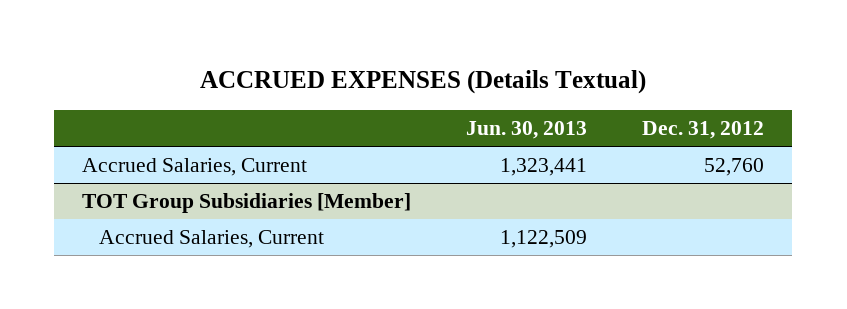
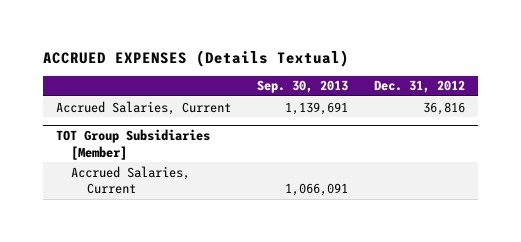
[466,120,588,139] Jun. 30, 2013 -> none
none -> [256,80,348,94] Sep. 30, 2013
[704,158,765,177] 52,760 -> [422,101,465,115] 36,816

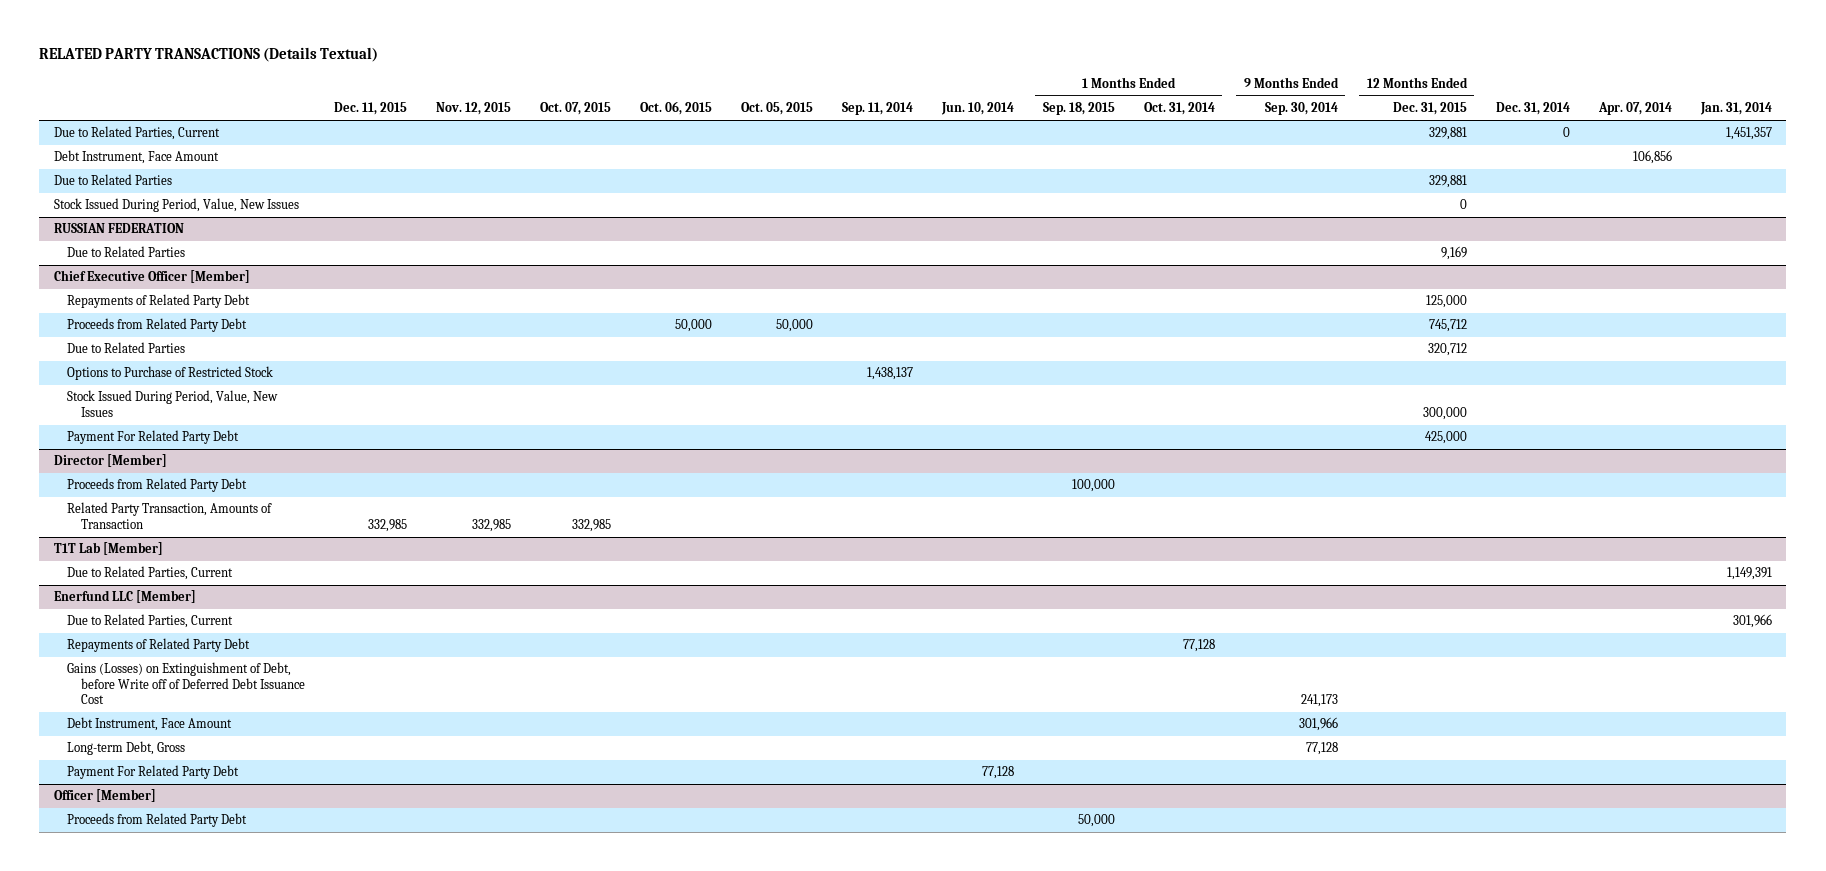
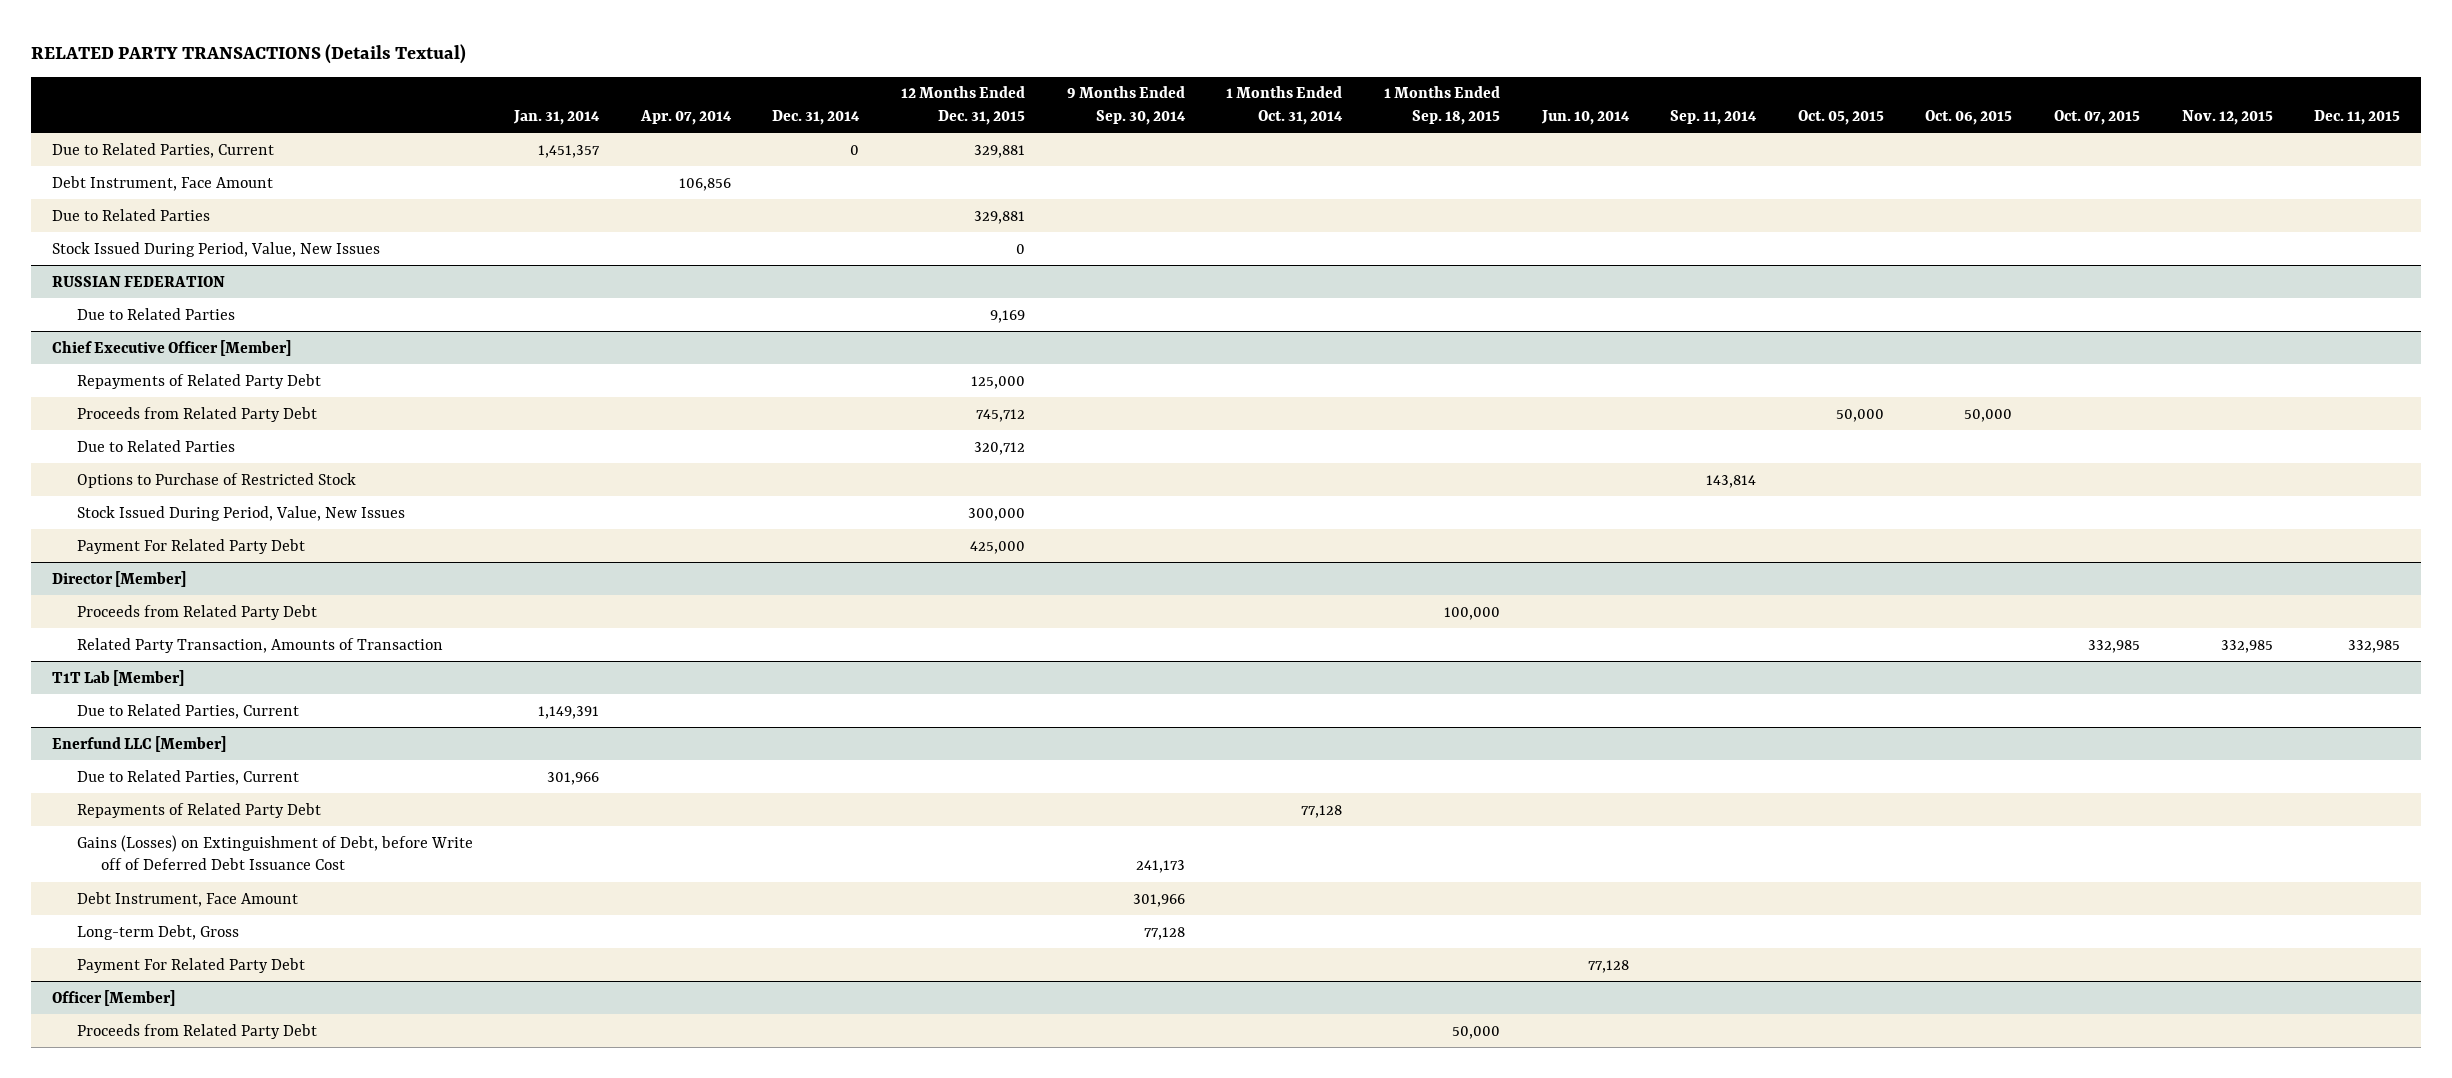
[866,367,913,381] 1,438,137 -> [1706,474,1757,488] 143,814

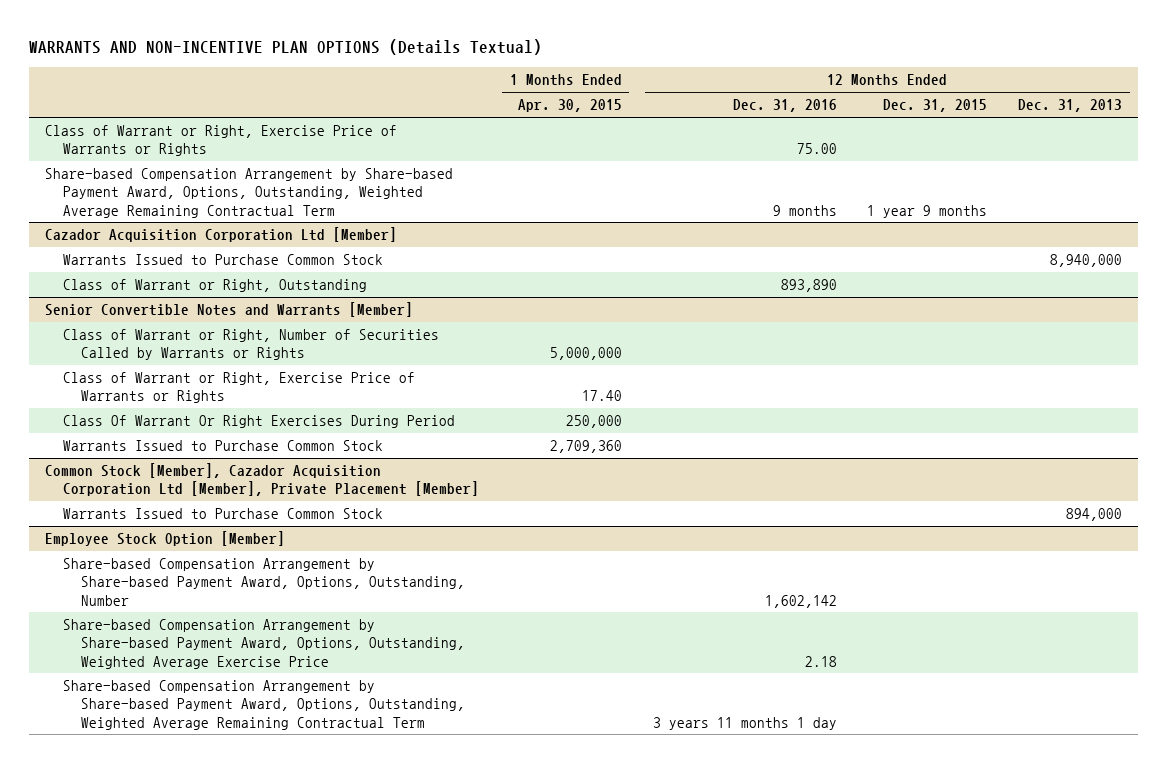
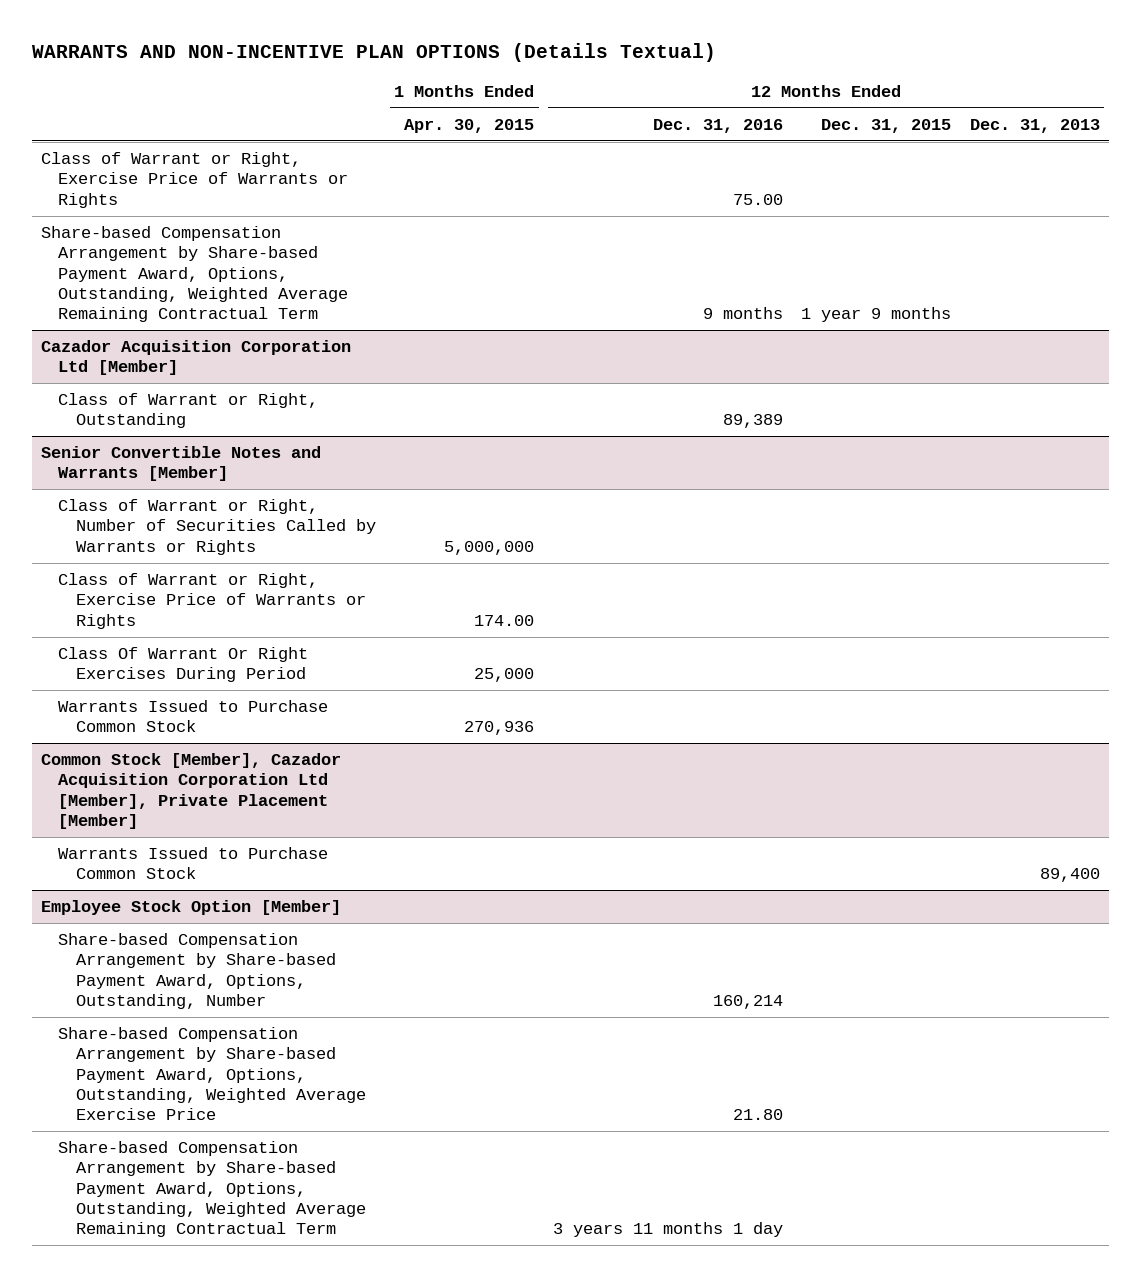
[63,254,384,266] Warrants Issued to Purchase Common Stock -> none
[780,279,837,293] 893,890 -> [722,414,783,429] 89,389
[581,390,622,402] 17.40 -> [474,614,535,626] 174.00
[565,415,622,429] 250,000 -> [474,668,535,683] 25,000
[549,440,622,454] 2,709,360 -> [464,721,535,736] 270,936
[1066,508,1123,522] 894,000 -> [1039,868,1100,883] 89,400
[764,594,837,608] 1,602,142 -> [712,995,783,1010] 160,214
[804,655,837,667] 2.18 -> [732,1109,783,1121] 21.80

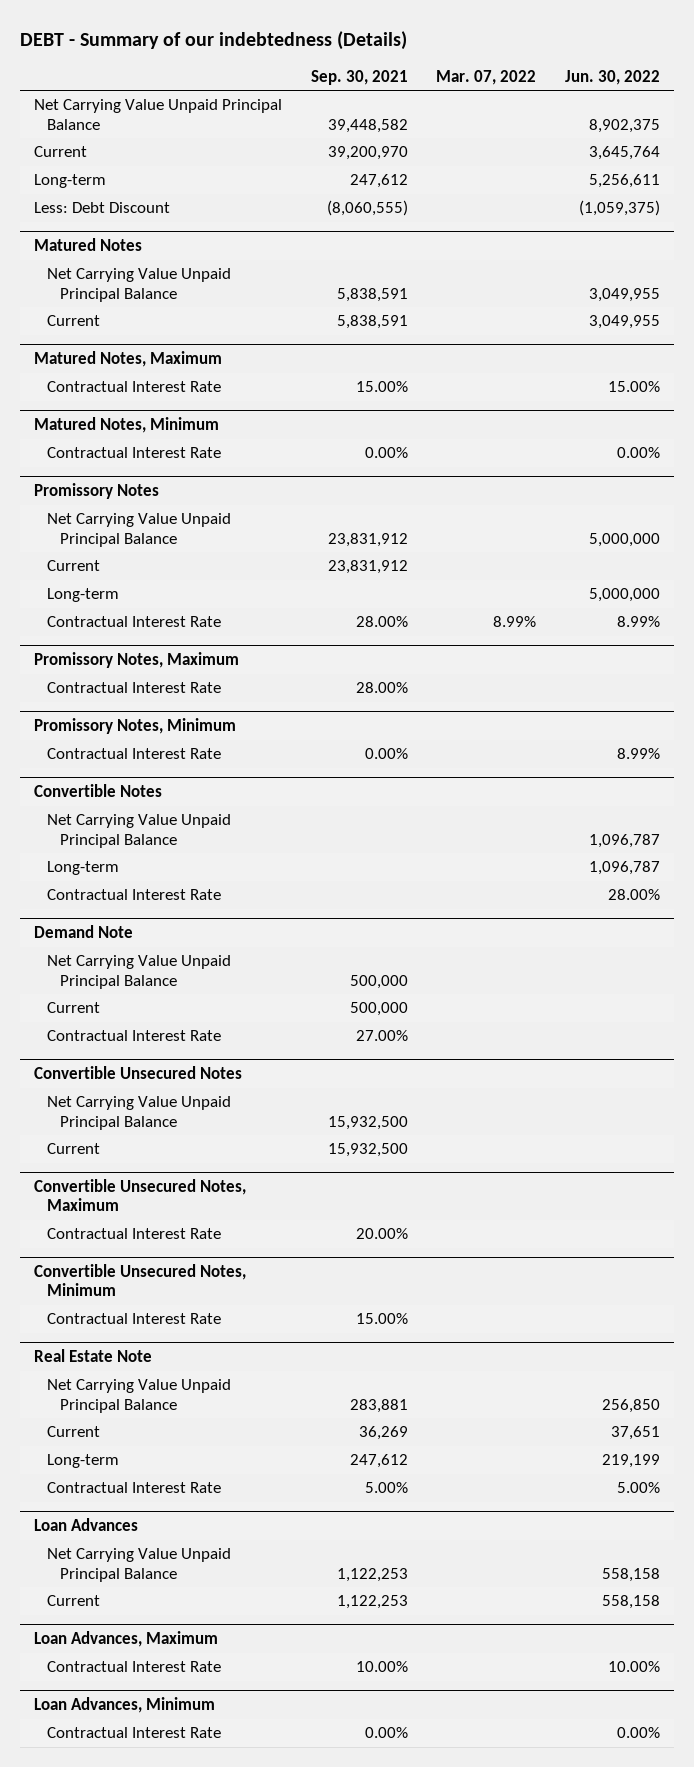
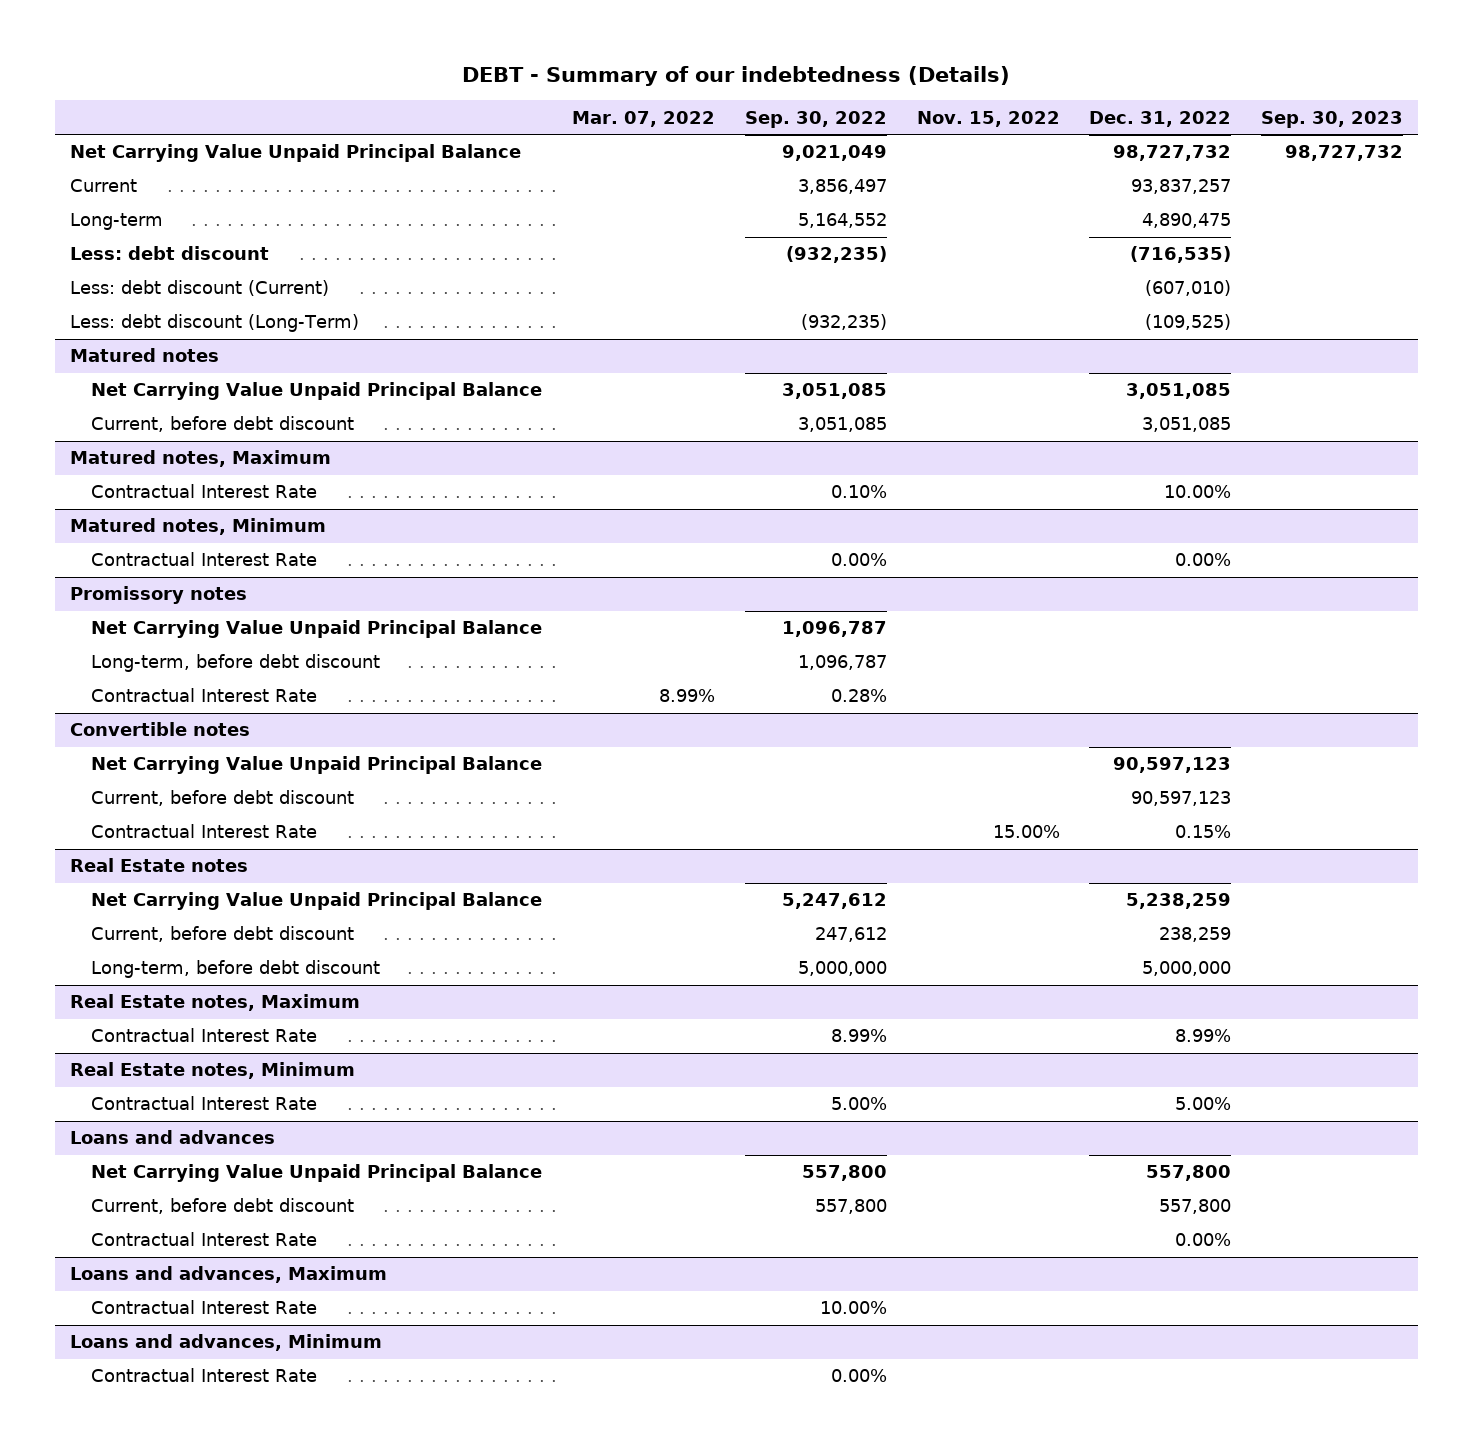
[310,69,408,85] Sep. 30, 2021 -> none
[565,69,661,85] Jun. 30, 2022 -> none
none -> [744,110,887,128] Sep. 30, 2022
none -> [916,110,1060,127] Nov. 15, 2022
none -> [1089,110,1232,127] Dec. 31, 2022
none -> [1261,110,1404,128] Sep. 30, 2023
[33,202,170,214] Less: Debt Discount -> [69,246,269,261] Less: debt discount
none -> [69,280,329,297] Less: debt discount (Current)
none -> [69,314,359,333] Less: debt discount (Long-Term)
[33,238,142,252] Matured Notes -> [69,348,219,363] Matured notes
[46,315,100,327] Current -> none
none -> [91,416,355,433] Current, before debt discount
[33,351,222,368] Matured Notes, Maximum -> [69,450,331,468] Matured notes, Maximum
[33,417,219,434] Matured Notes, Minimum -> [69,518,326,536] Matured notes, Minimum
[33,483,159,500] Promissory Notes -> [69,586,247,605] Promissory notes
[46,560,100,572] Current -> none
[46,588,119,603] Long-term -> none
none -> [91,654,381,673] Long-term, before debt discount
[33,652,239,669] Promissory Notes, Maximum -> none
[46,682,221,694] Contractual Interest Rate -> none
[33,718,236,735] Promissory Notes, Minimum -> none
[46,748,221,760] Contractual Interest Rate -> none
[33,784,162,798] Convertible Notes -> [69,722,250,737] Convertible notes
[46,861,119,876] Long-term -> none
none -> [91,790,355,807] Current, before debt discount
[33,925,133,939] Demand Note -> none
[46,955,231,989] Net Carrying Value Unpaid Principal Balance -> none
[46,1002,100,1014] Current -> none
[46,1030,221,1042] Contractual Interest Rate -> none
[33,1066,242,1080] Convertible Unsecured Notes -> none
[46,1096,231,1130] Net Carrying Value Unpaid Principal Balance -> none
[46,1143,100,1155] Current -> none
[33,1179,246,1212] Convertible Unsecured Notes, Maximum -> none
[46,1228,221,1240] Contractual Interest Rate -> none
[33,1264,246,1297] Convertible Unsecured Notes, Minimum -> none
[46,1313,221,1325] Contractual Interest Rate -> none
[33,1349,152,1363] Real Estate Note -> [69,858,248,873] Real Estate notes
[46,1426,100,1438] Current -> none
[46,1454,119,1469] Long-term -> none
[46,1482,221,1494] Contractual Interest Rate -> none
none -> [91,926,355,943] Current, before debt discount
none -> [91,960,381,979] Long-term, before debt discount
none -> [69,994,360,1012] Real Estate notes, Maximum
none -> [91,1028,318,1043] Contractual Interest Rate
none -> [69,1062,355,1080] Real Estate notes, Minimum
none -> [91,1096,318,1111] Contractual Interest Rate
[33,1518,138,1532] Loan Advances -> [69,1130,275,1145] Loans and advances
[46,1595,100,1607] Current -> none
none -> [91,1198,355,1215] Current, before debt discount
none -> [91,1232,318,1247] Contractual Interest Rate
[33,1631,218,1648] Loan Advances, Maximum -> [69,1266,387,1284] Loans and advances, Maximum
[33,1697,215,1714] Loan Advances, Minimum -> [69,1334,382,1352] Loans and advances, Minimum

